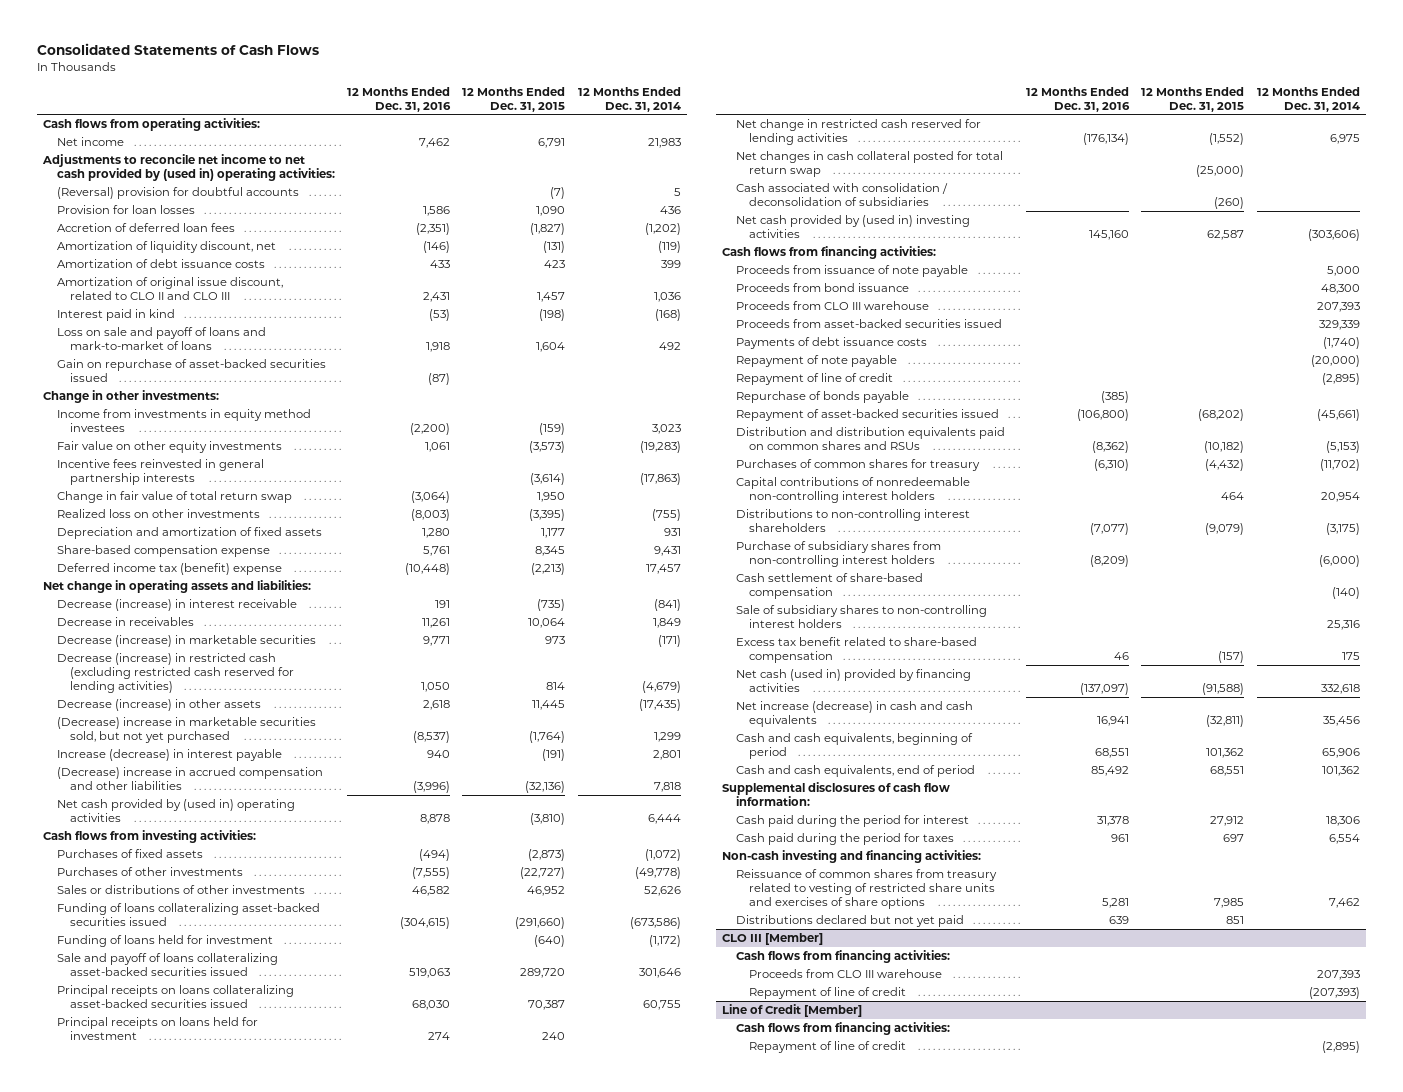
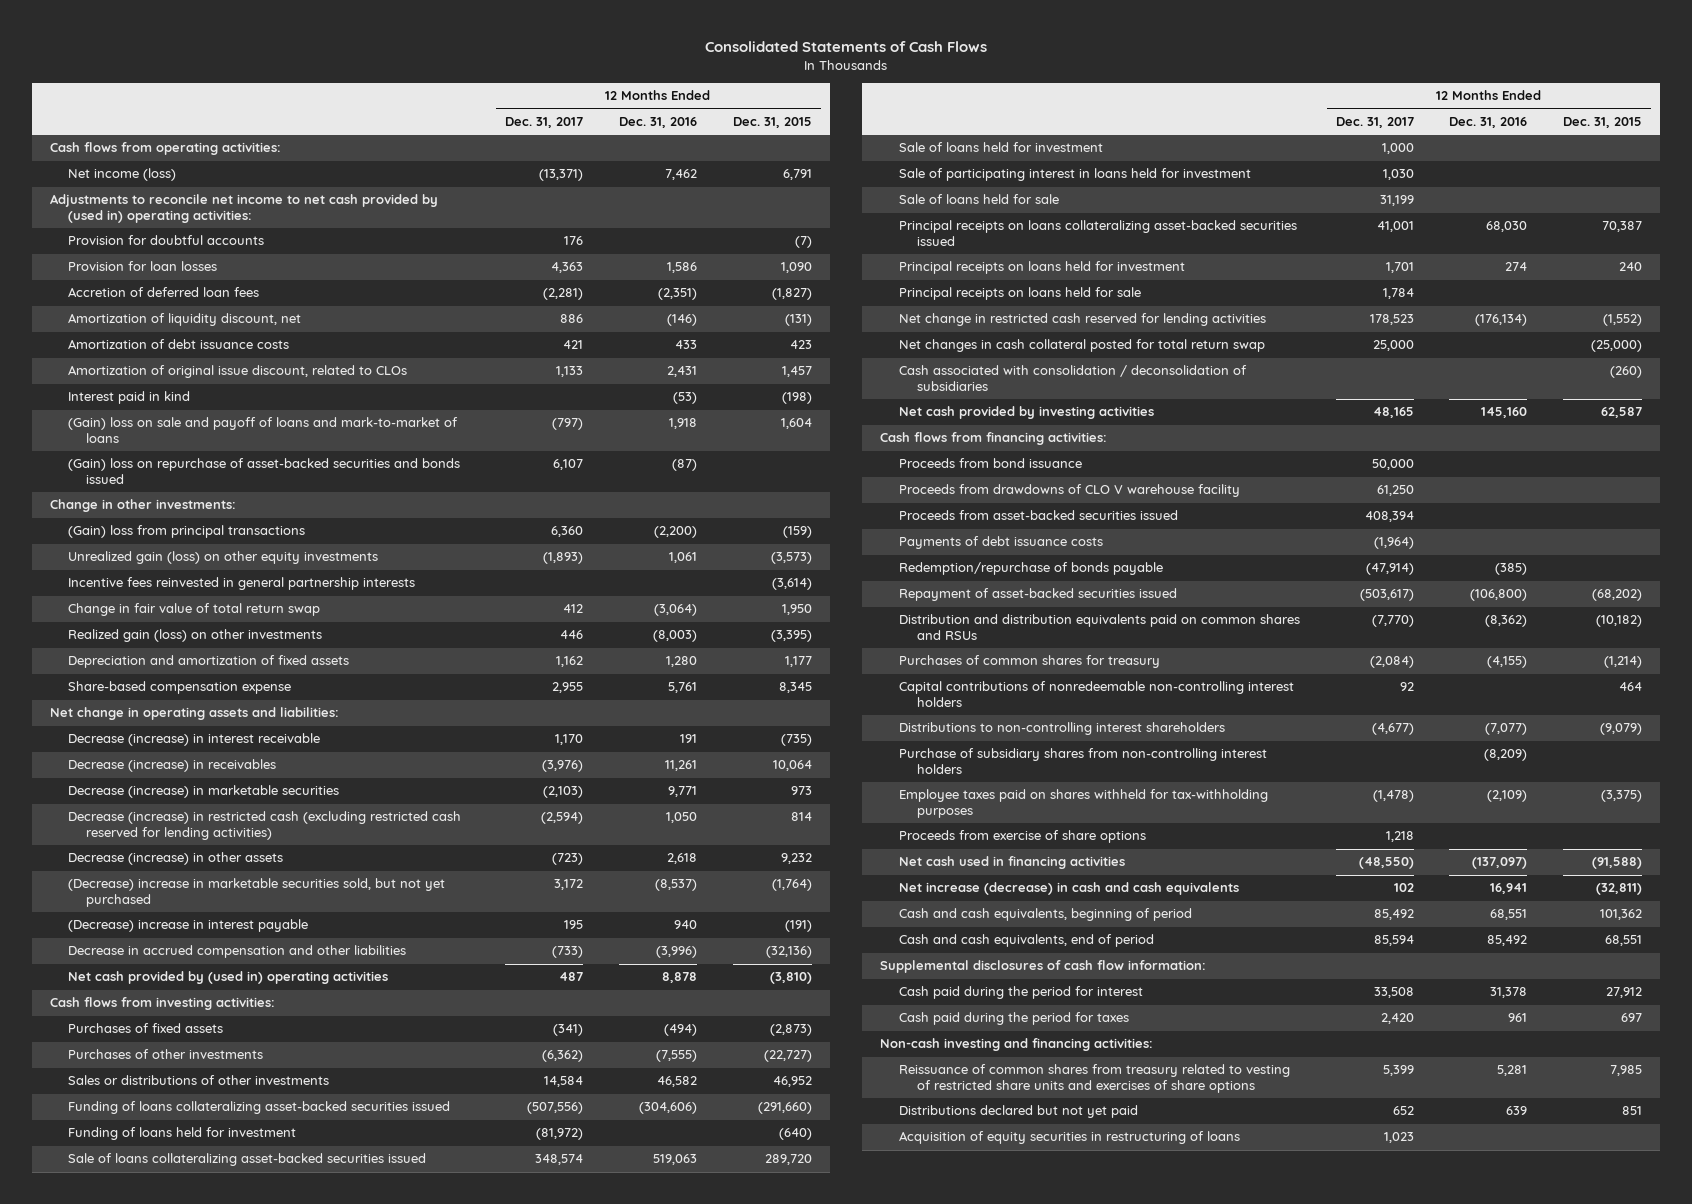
[577,86,681,112] 12 Months Ended Dec. 31, 2014 -> none
none -> [504,116,583,128] Dec. 31, 2017
[56,136,124,146] Net income -> [68,168,177,182] Net income (loss)
[56,186,299,199] (Reversal) provision for doubtful accounts -> [68,235,265,246] Provision for doubtful accounts
[56,276,283,301] Amortization of original issue discount, related to CLO II and CLO III -> [68,365,408,379] Amortization of original issue discount, related to CLOs
[56,326,266,351] Loss on sale and payoff of loans and mark-to-market of loans -> [68,417,459,444] (Gain) loss on sale and payoff of loans and mark-to-market of loans
[56,358,326,383] Gain on repurchase of asset-backed securities issued -> [68,458,461,485] (Gain) loss on repurchase of asset-backed securities and bonds issued
[56,408,311,433] Income from investments in equity method investees -> [68,525,306,539] (Gain) loss from principal transactions
[56,440,282,453] Fair value on other equity investments -> [68,551,379,565] Unrealized gain (loss) on other equity investments
[56,508,260,518] Realized loss on other investments -> [68,629,323,643] Realized gain (loss) on other investments
[56,562,282,575] Deferred income tax (benefit) expense -> none
[56,616,194,626] Decrease in receivables -> [68,759,277,773] Decrease (increase) in receivables
[532,699,566,710] 11,445 -> [780,853,812,865] 9,232
[56,748,282,761] Increase (decrease) in interest payable -> [68,919,309,933] (Decrease) increase in interest payable
[56,766,323,791] (Decrease) increase in accrued compensation and other liabilities -> [68,945,407,959] Decrease in accrued compensation and other liabilities
[399,917,450,930] (304,615) -> [638,1102,697,1115] (304,606)
[56,952,278,977] Sale and payoff of loans collateralizing asset-backed securities issued -> [68,1153,427,1167] Sale of loans collateralizing asset-backed securities issued
none -> [898,142,1103,153] Sale of loans held for investment
none -> [898,168,1251,182] Sale of participating interest in loans held for investment
none -> [898,194,1059,205] Sale of loans held for sale
none -> [898,287,1141,301] Principal receipts on loans held for sale
[735,214,970,239] Net cash provided by (used in) investing activities -> [898,406,1154,420] Net cash provided by investing activities
[735,264,968,277] Proceeds from issuance of note payable -> none
[735,300,929,310] Proceeds from CLO III warehouse -> none
none -> [898,484,1240,498] Proceeds from drawdowns of CLO V warehouse facility
[735,354,897,367] Repayment of note payable -> none
[735,372,893,385] Repayment of line of credit -> none
[735,390,909,403] Repurchase of bonds payable -> [898,562,1163,576] Redemption/repurchase of bonds payable
[1094,458,1130,471] (6,310) -> [1487,656,1528,669] (4,155)
[1205,458,1245,471] (4,432) -> [1604,656,1643,669] (1,214)
[735,572,923,600] Cash settlement of share-based compensation -> none
[735,604,987,629] Sale of subsidiary shares to non-controlling interest holders -> none
[735,636,977,664] Excess tax benefit related to share-based compensation -> none
none -> [898,789,1268,819] Employee taxes paid on shares withheld for tax-withholding purposes
none -> [898,830,1146,844] Proceeds from exercise of share options
[735,668,971,693] Net cash (used in) provided by financing activities -> [898,856,1125,870] Net cash used in financing activities
[722,932,824,945] CLO III [Member] -> none
[735,949,950,963] Cash flows from financing activities: -> none
[749,968,943,978] Proceeds from CLO III warehouse -> none
[749,986,907,999] Repayment of line of credit -> none
[722,1003,863,1017] Line of Credit [Member] -> none
[735,1021,950,1035] Cash flows from financing activities: -> none
[749,1040,907,1053] Repayment of line of credit -> none
none -> [898,1131,1240,1145] Acquisition of equity securities in restructuring of loans

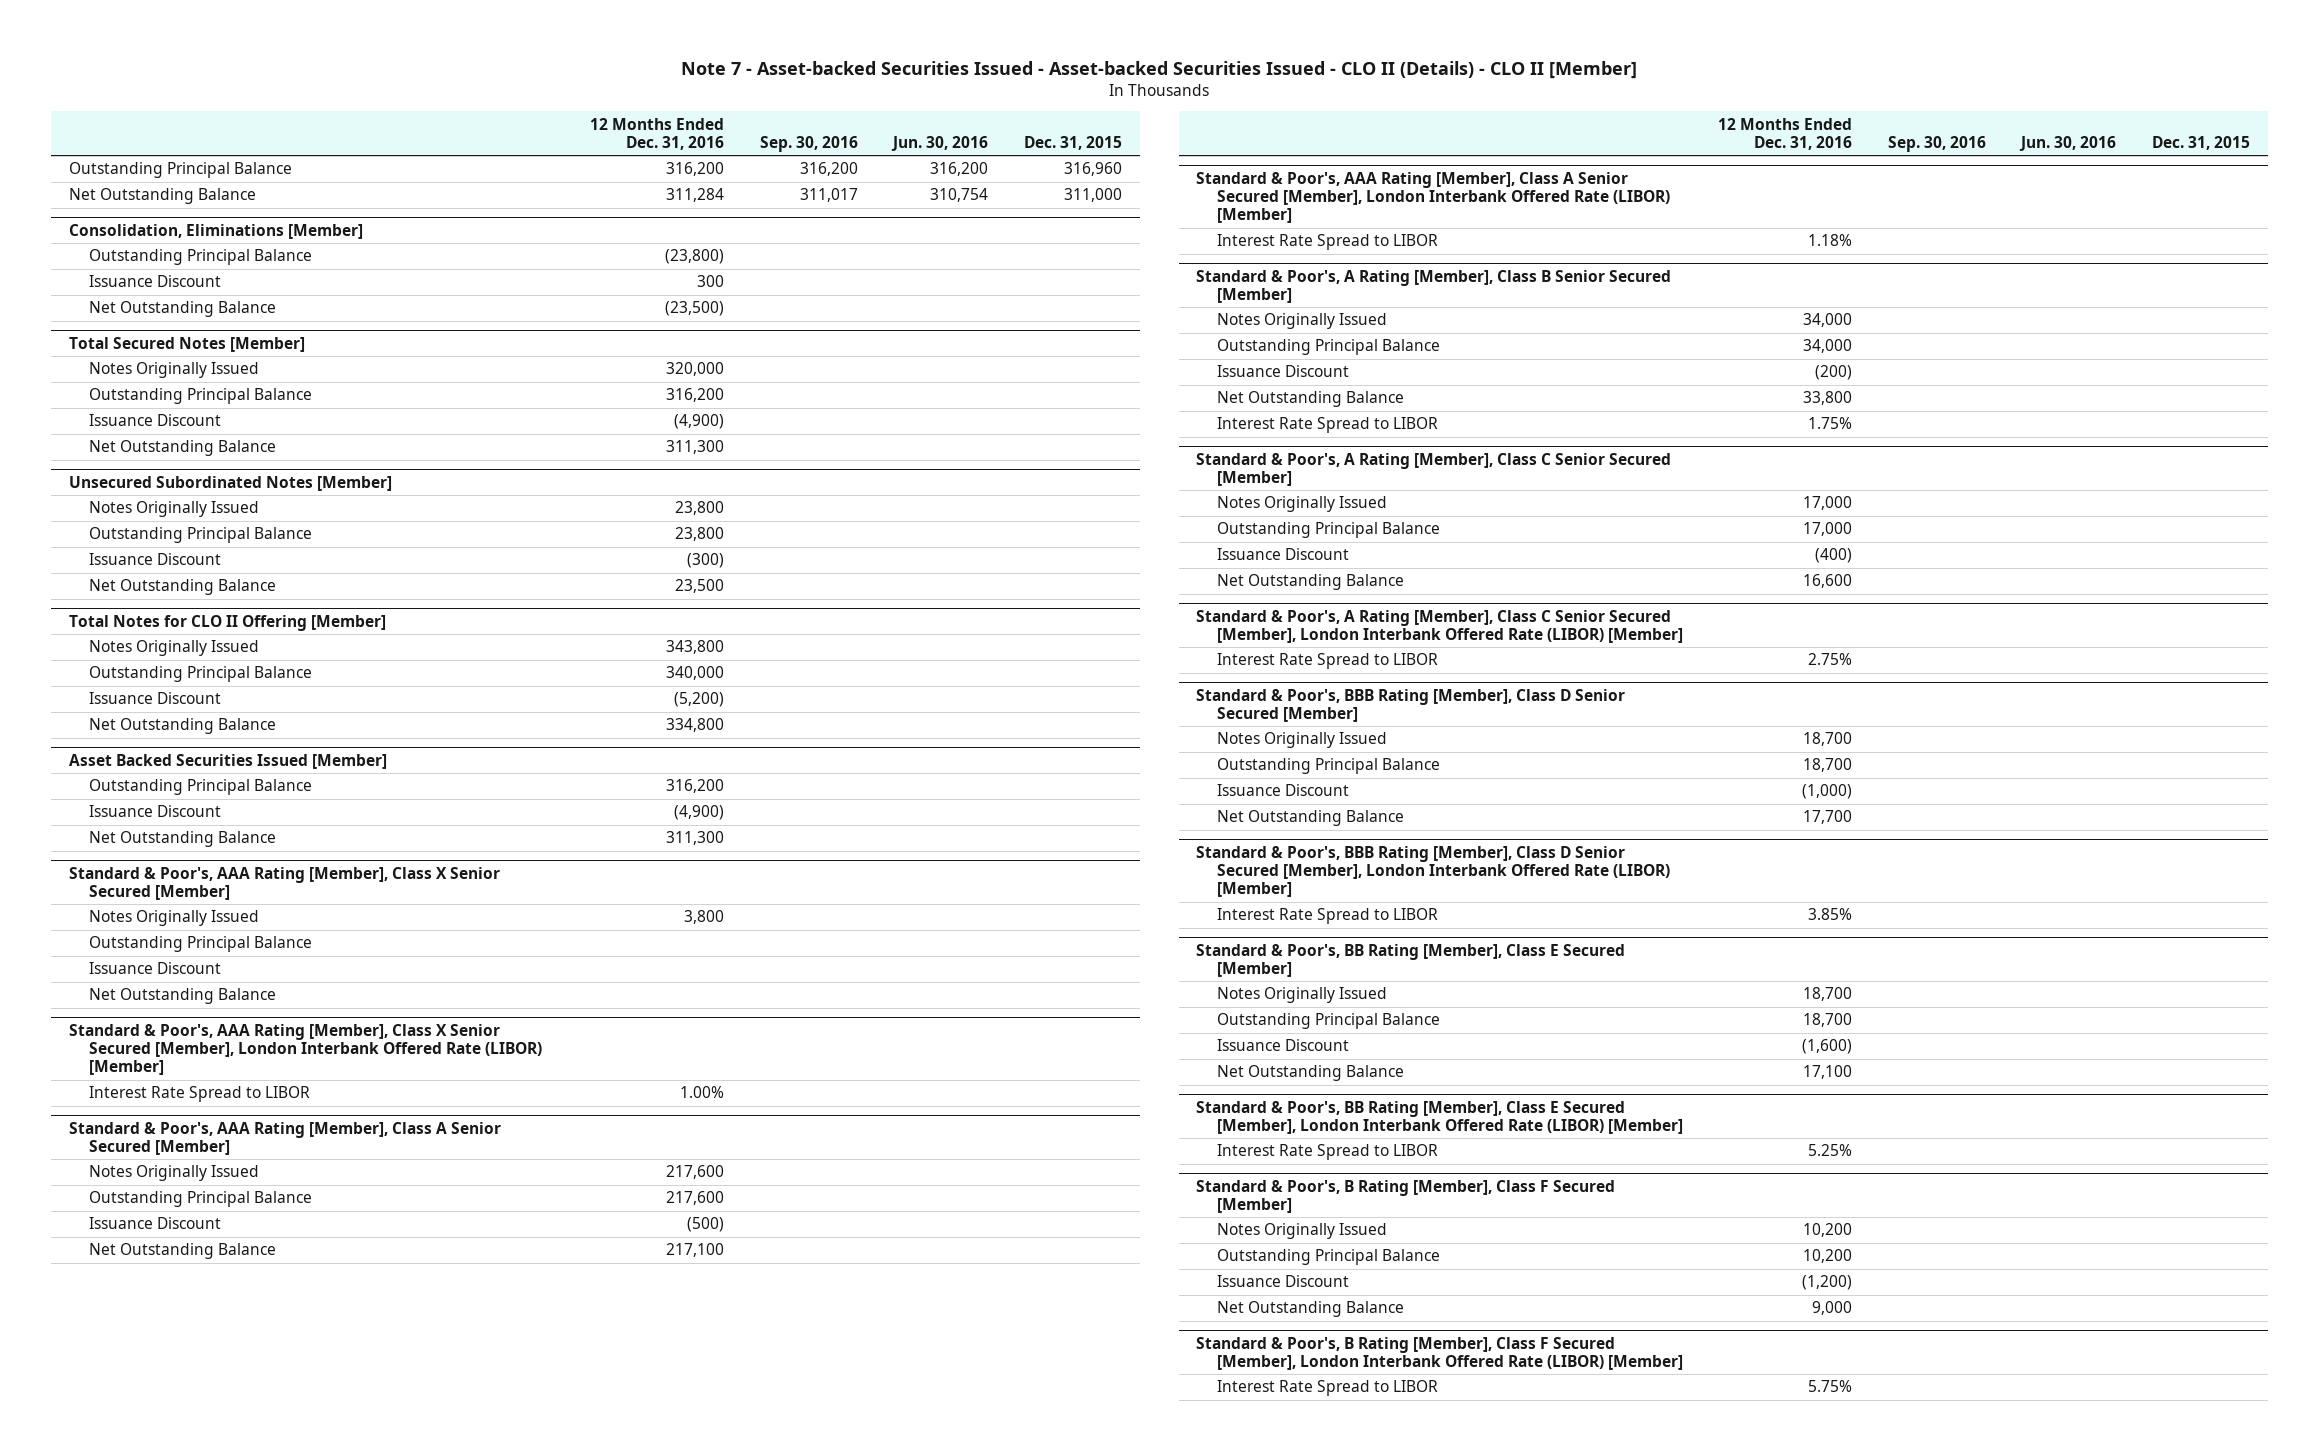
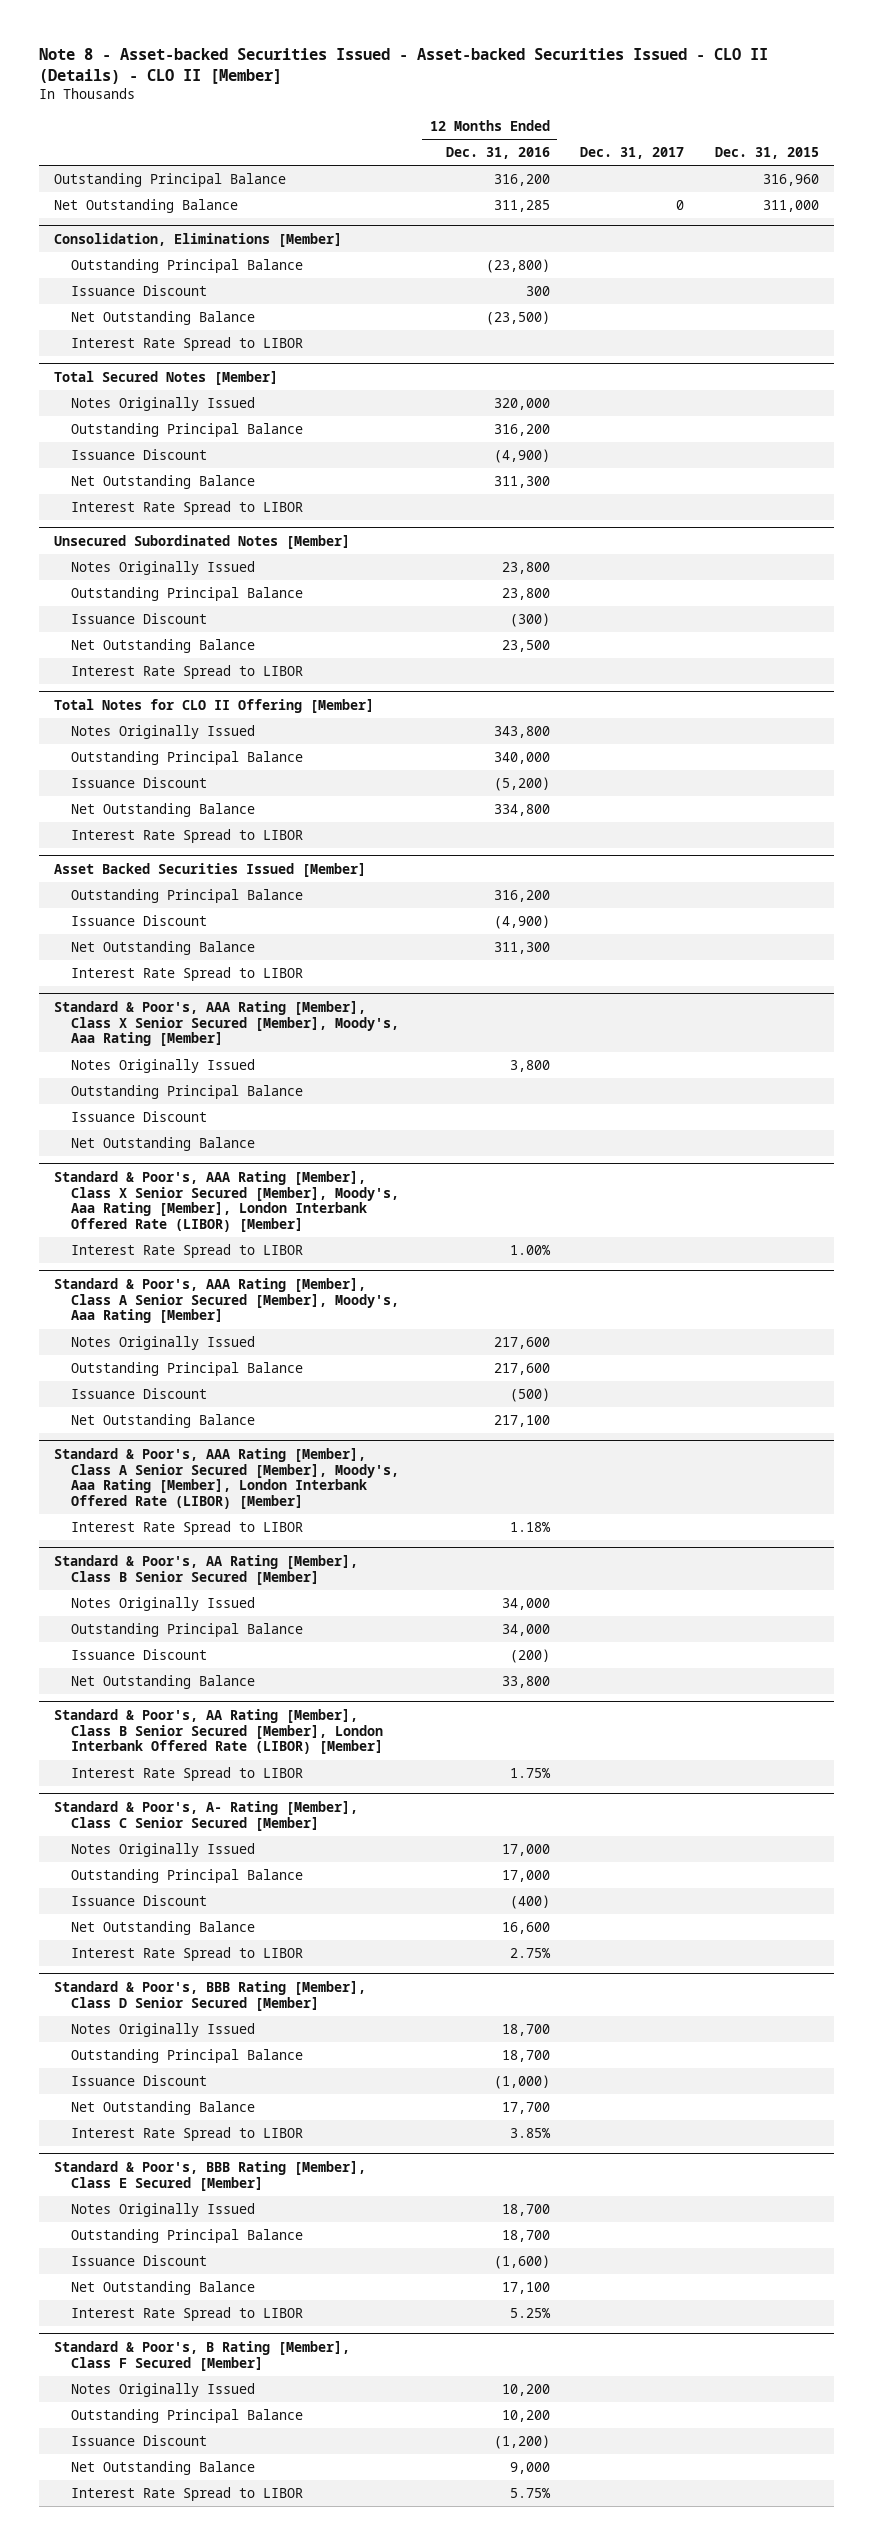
[681,60,1638,79] Note 7 - Asset-backed Securities Issued - Asset-backed Securities Issued - CLO II (Details) - CLO II [Member] -> [38,47,768,84] Note 8 - Asset-backed Securities Issued - Asset-backed Securities Issued - CLO II (Details) - CLO II [Member]
[759,136,858,153] Sep. 30, 2016 -> none
[891,136,989,152] Jun. 30, 2016 -> none
none -> [580,146,685,159] Dec. 31, 2017
[666,188,725,203] 311,284 -> [493,199,550,212] 311,285
none -> [71,336,304,351] Interest Rate Spread to LIBOR
none -> [71,500,304,515] Interest Rate Spread to LIBOR
none -> [71,664,304,679] Interest Rate Spread to LIBOR
none -> [71,828,304,843] Interest Rate Spread to LIBOR
none -> [71,966,304,981] Interest Rate Spread to LIBOR
[68,866,500,901] Standard & Poor's, AAA Rating [Member], Class X Senior Secured [Member] -> [53,1000,400,1047] Standard & Poor's, AAA Rating [Member], Class X Senior Secured [Member], Moody's, Aaa Rating [Member]
[68,1023,542,1076] Standard & Poor's, AAA Rating [Member], Class X Senior Secured [Member], London Interbank Offered Rate (LIBOR) [Member] -> [53,1170,400,1233] Standard & Poor's, AAA Rating [Member], Class X Senior Secured [Member], Moody's, Aaa Rating [Member], London Interbank Offered Rate (LIBOR) [Member]
[68,1121,501,1156] Standard & Poor's, AAA Rating [Member], Class A Senior Secured [Member] -> [53,1277,400,1324] Standard & Poor's, AAA Rating [Member], Class A Senior Secured [Member], Moody's, Aaa Rating [Member]
[1196,171,1670,224] Standard & Poor's, AAA Rating [Member], Class A Senior Secured [Member], London Interbank Offered Rate (LIBOR) [Member] -> [53,1447,400,1510] Standard & Poor's, AAA Rating [Member], Class A Senior Secured [Member], Moody's, Aaa Rating [Member], London Interbank Offered Rate (LIBOR) [Member]
[1196,269,1672,304] Standard & Poor's, A Rating [Member], Class B Senior Secured [Member] -> [53,1554,358,1585] Standard & Poor's, AA Rating [Member], Class B Senior Secured [Member]
none -> [53,1708,384,1755] Standard & Poor's, AA Rating [Member], Class B Senior Secured [Member], London Interbank Offered Rate (LIBOR) [Member]
[1196,452,1672,487] Standard & Poor's, A Rating [Member], Class C Senior Secured [Member] -> [53,1800,358,1831] Standard & Poor's, A- Rating [Member], Class C Senior Secured [Member]
[1196,609,1683,644] Standard & Poor's, A Rating [Member], Class C Senior Secured [Member], London Interbank Offered Rate (LIBOR) [Member] -> none
[1196,845,1670,898] Standard & Poor's, BBB Rating [Member], Class D Senior Secured [Member], London Interbank Offered Rate (LIBOR) [Member] -> none
[1196,943,1626,978] Standard & Poor's, BB Rating [Member], Class E Secured [Member] -> [53,2160,366,2191] Standard & Poor's, BBB Rating [Member], Class E Secured [Member]
[1196,1100,1683,1135] Standard & Poor's, BB Rating [Member], Class E Secured [Member], London Interbank Offered Rate (LIBOR) [Member] -> none
[1196,1336,1683,1371] Standard & Poor's, B Rating [Member], Class F Secured [Member], London Interbank Offered Rate (LIBOR) [Member] -> none

